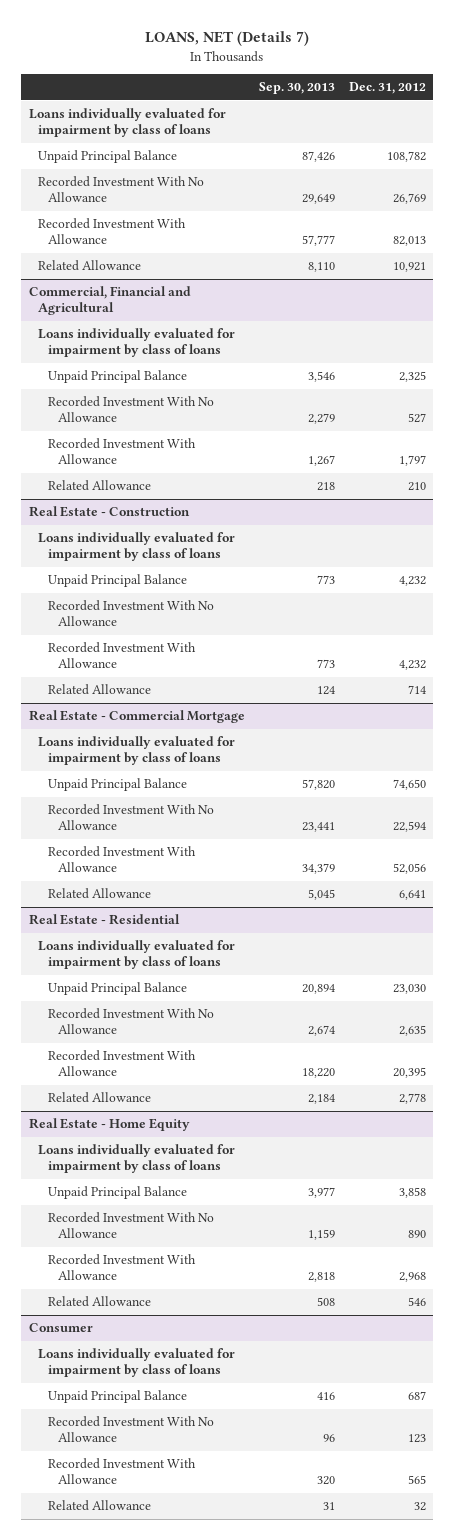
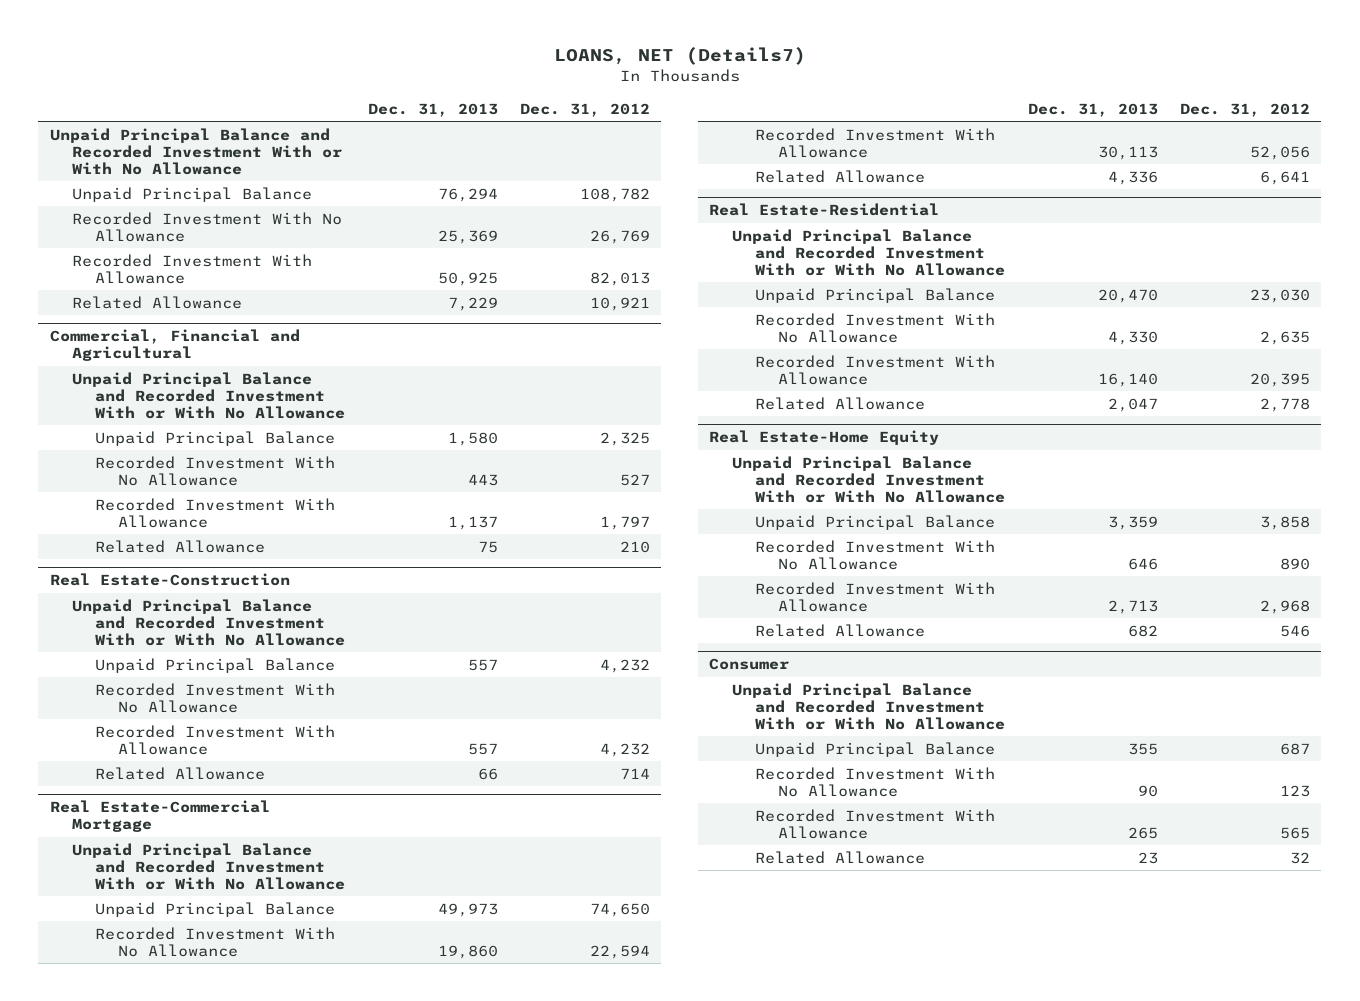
[145,31,310,47] LOANS, NET (Details 7) -> [553,47,806,66] LOANS, NET (Details7)
[258,82,335,95] Sep. 30, 2013 -> none
none -> [367,102,498,117] Dec. 31, 2013
[28,108,226,138] Loans individually evaluated for impairment by class of loans -> [49,127,343,175] Unpaid Principal Balance and Recorded Investment With or With No Allowance
[38,328,236,358] Loans individually evaluated for impairment by class of loans -> [72,371,346,419] Unpaid Principal Balance and Recorded Investment With or With No Allowance
[28,506,190,518] Real Estate - Construction -> [49,573,290,587] Real Estate-Construction
[38,532,236,562] Loans individually evaluated for impairment by class of loans -> [72,598,346,646] Unpaid Principal Balance and Recorded Investment With or With No Allowance
[28,710,245,724] Real Estate - Commercial Mortgage -> [49,800,270,833] Real Estate-Commercial Mortgage
[38,736,236,766] Loans individually evaluated for impairment by class of loans -> [72,842,346,890] Unpaid Principal Balance and Recorded Investment With or With No Allowance
[28,914,180,926] Real Estate - Residential -> [709,203,940,217] Real Estate-Residential
[38,940,236,970] Loans individually evaluated for impairment by class of loans -> [732,228,1006,276] Unpaid Principal Balance and Recorded Investment With or With No Allowance
[28,1118,190,1132] Real Estate - Home Equity -> [709,430,940,446] Real Estate-Home Equity
[38,1144,236,1174] Loans individually evaluated for impairment by class of loans -> [732,455,1006,503] Unpaid Principal Balance and Recorded Investment With or With No Allowance
[38,1348,236,1378] Loans individually evaluated for impairment by class of loans -> [732,682,1006,730] Unpaid Principal Balance and Recorded Investment With or With No Allowance

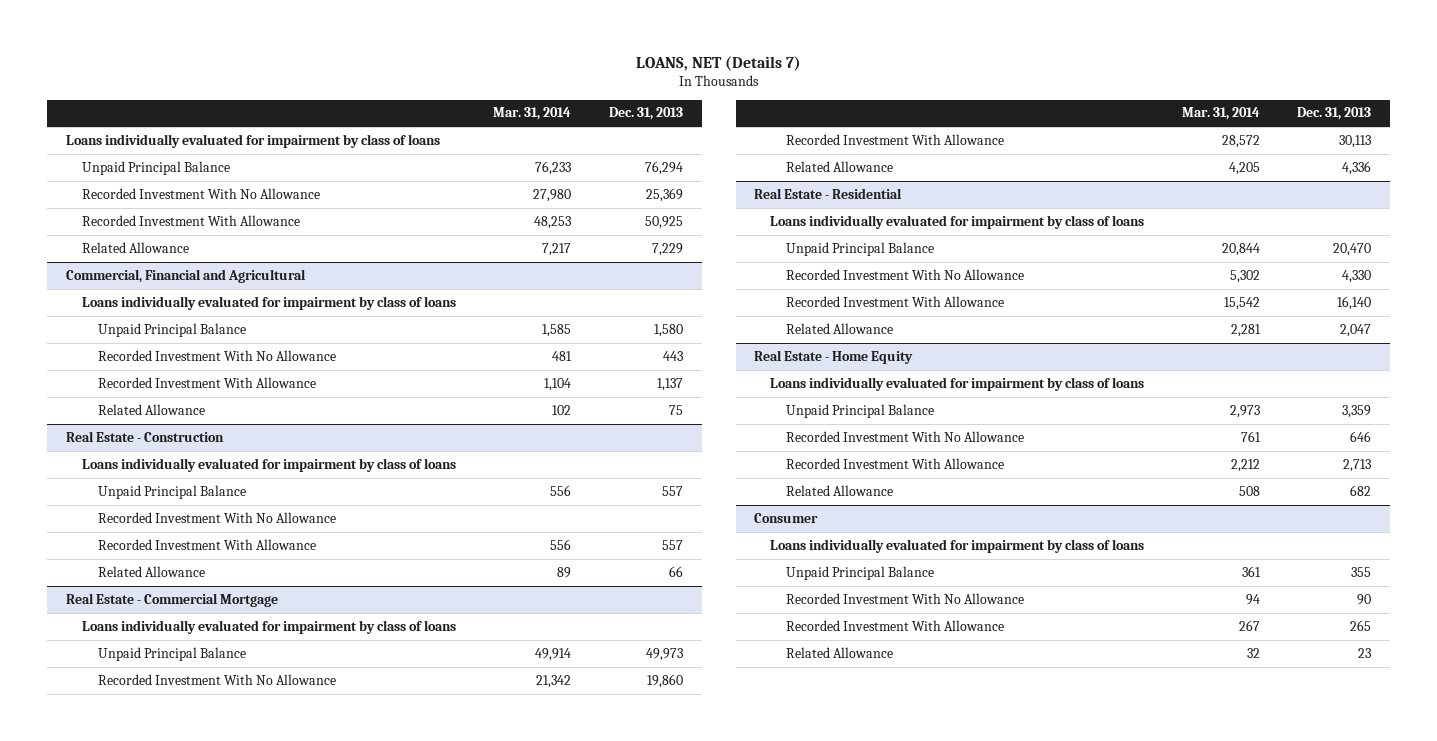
[553,47,806,66] LOANS, NET (Details7) -> [635,55,801,71] LOANS, NET (Details 7)
[520,102,651,117] Dec. 31, 2012 -> none
none -> [493,107,572,121] Mar. 31, 2014
[49,127,343,175] Unpaid Principal Balance and Recorded Investment With or With No Allowance -> [65,133,440,148] Loans individually evaluated for impairment by class of loans
[72,371,346,419] Unpaid Principal Balance and Recorded Investment With or With No Allowance -> [81,295,456,310] Loans individually evaluated for impairment by class of loans
[49,573,290,587] Real Estate-Construction -> [65,430,224,442] Real Estate - Construction
[72,598,346,646] Unpaid Principal Balance and Recorded Investment With or With No Allowance -> [81,457,456,472] Loans individually evaluated for impairment by class of loans
[49,800,270,833] Real Estate-Commercial Mortgage -> [65,592,278,607] Real Estate - Commercial Mortgage
[72,842,346,890] Unpaid Principal Balance and Recorded Investment With or With No Allowance -> [81,619,456,634] Loans individually evaluated for impairment by class of loans
[709,203,940,217] Real Estate-Residential -> [754,187,903,199] Real Estate - Residential
[732,228,1006,276] Unpaid Principal Balance and Recorded Investment With or With No Allowance -> [770,214,1145,229] Loans individually evaluated for impairment by class of loans
[709,430,940,446] Real Estate-Home Equity -> [754,349,914,364] Real Estate - Home Equity
[732,455,1006,503] Unpaid Principal Balance and Recorded Investment With or With No Allowance -> [770,376,1145,391] Loans individually evaluated for impairment by class of loans
[732,682,1006,730] Unpaid Principal Balance and Recorded Investment With or With No Allowance -> [770,538,1145,553] Loans individually evaluated for impairment by class of loans

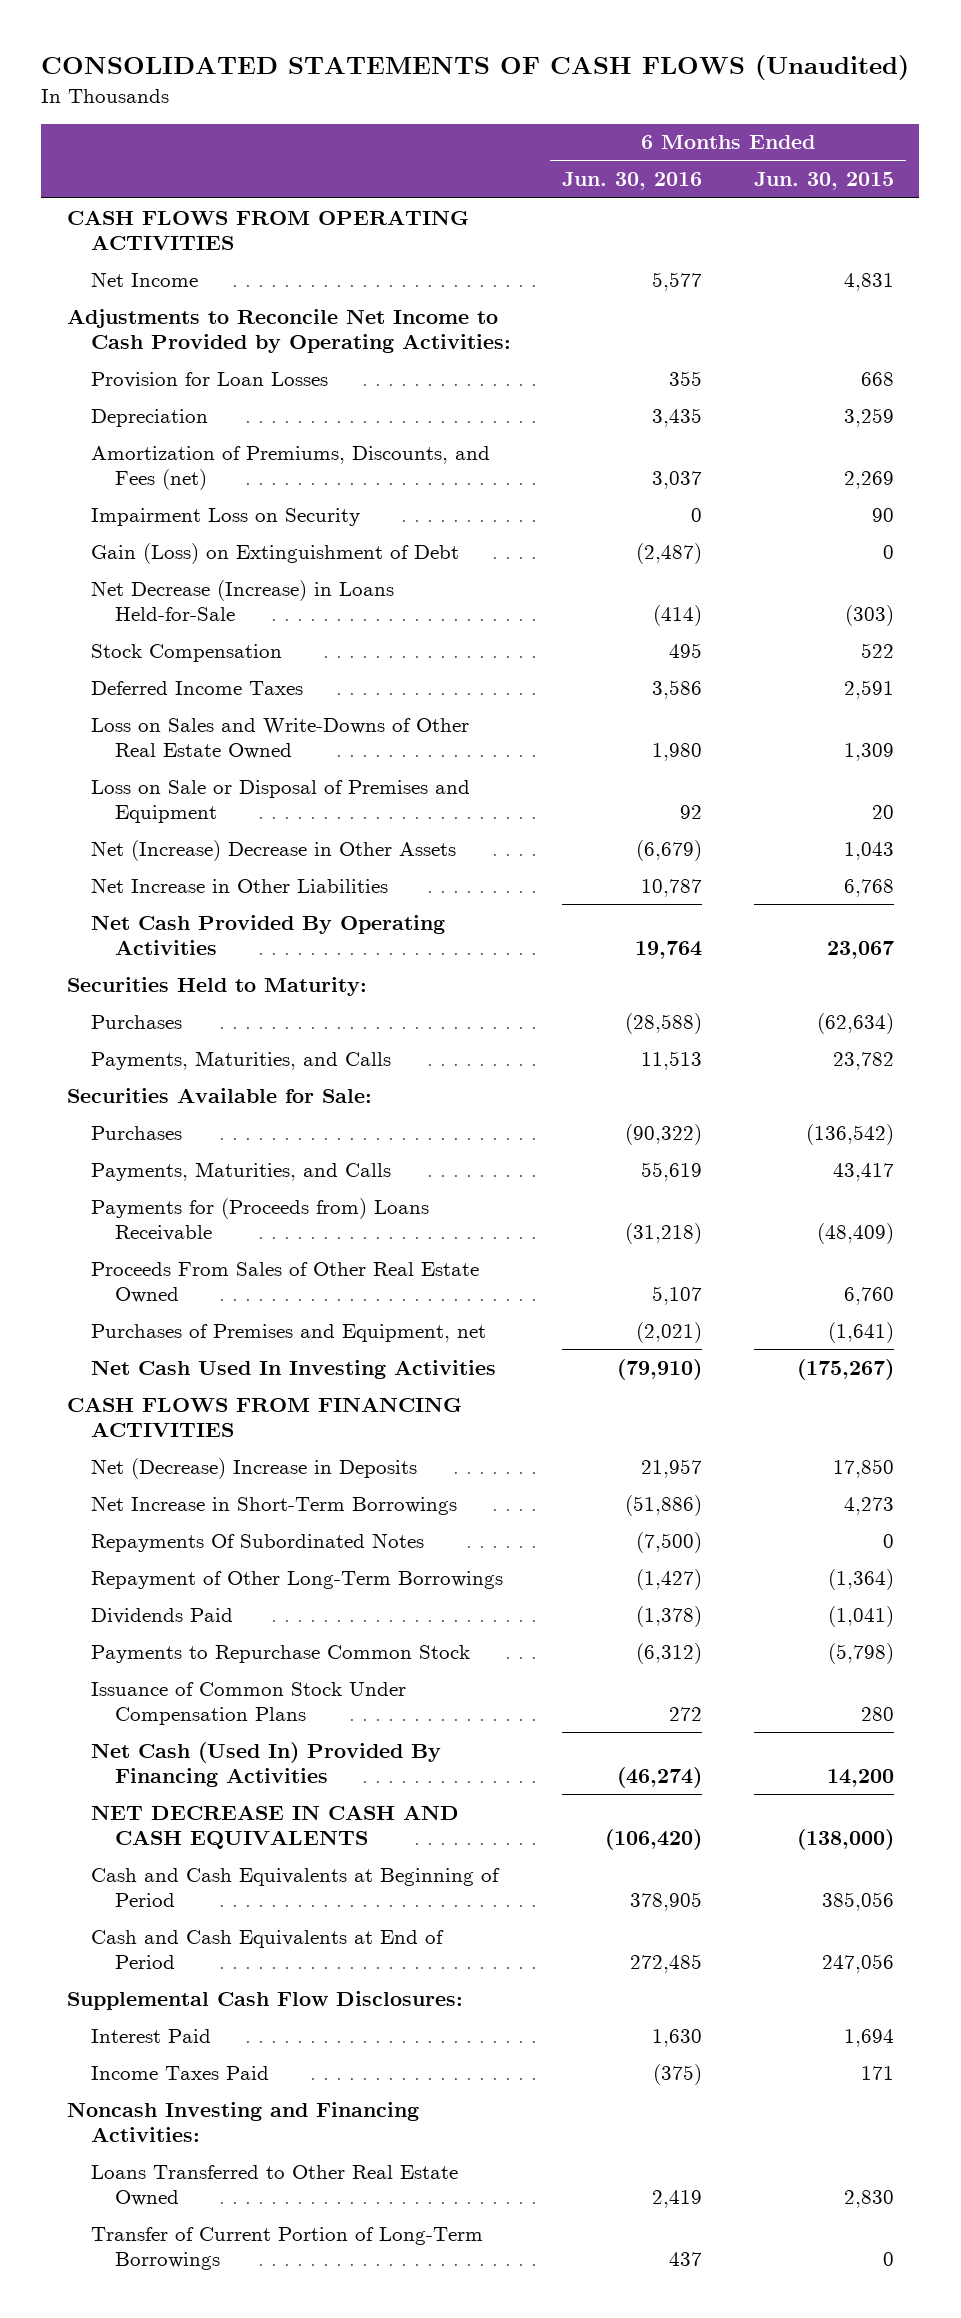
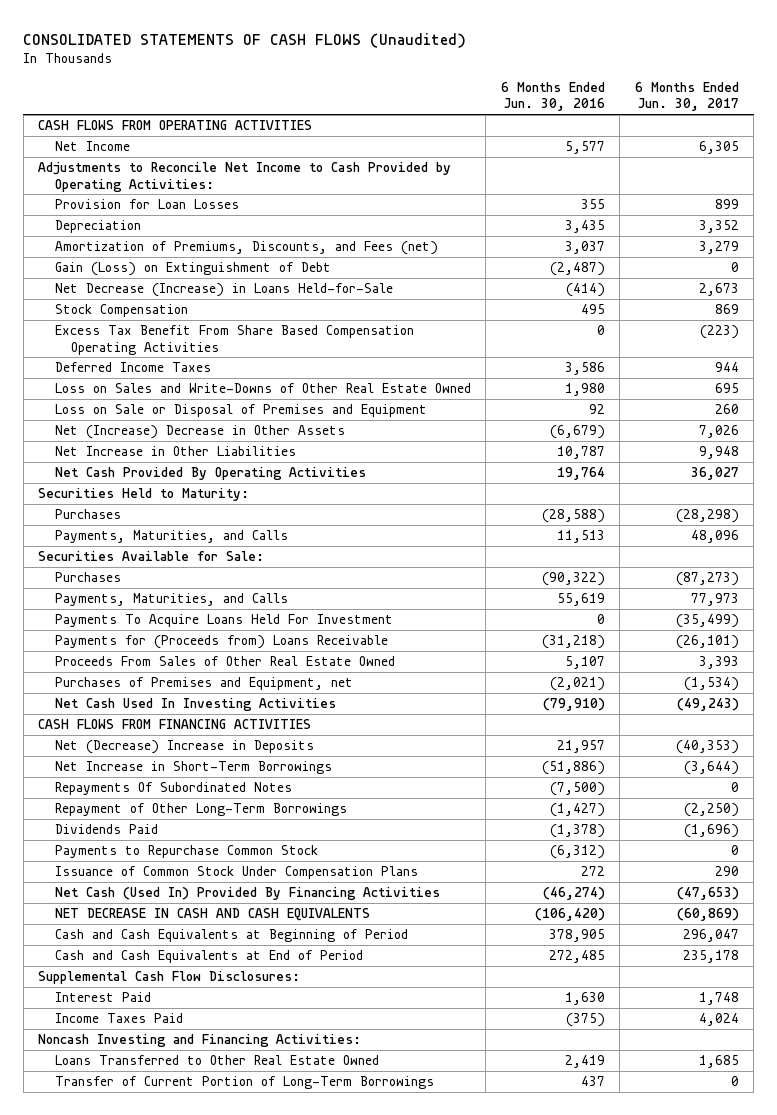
[753,172,894,191] Jun. 30, 2015 -> none
none -> [634,82,739,112] 6 Months Ended Jun. 30, 2017
[91,507,361,526] Impairment Loss on Security -> none
none -> [54,325,414,355] Excess Tax Benefit From Share Based Compensation Operating Activities
none -> [54,614,393,628] Payments To Acquire Loans Held For Investment

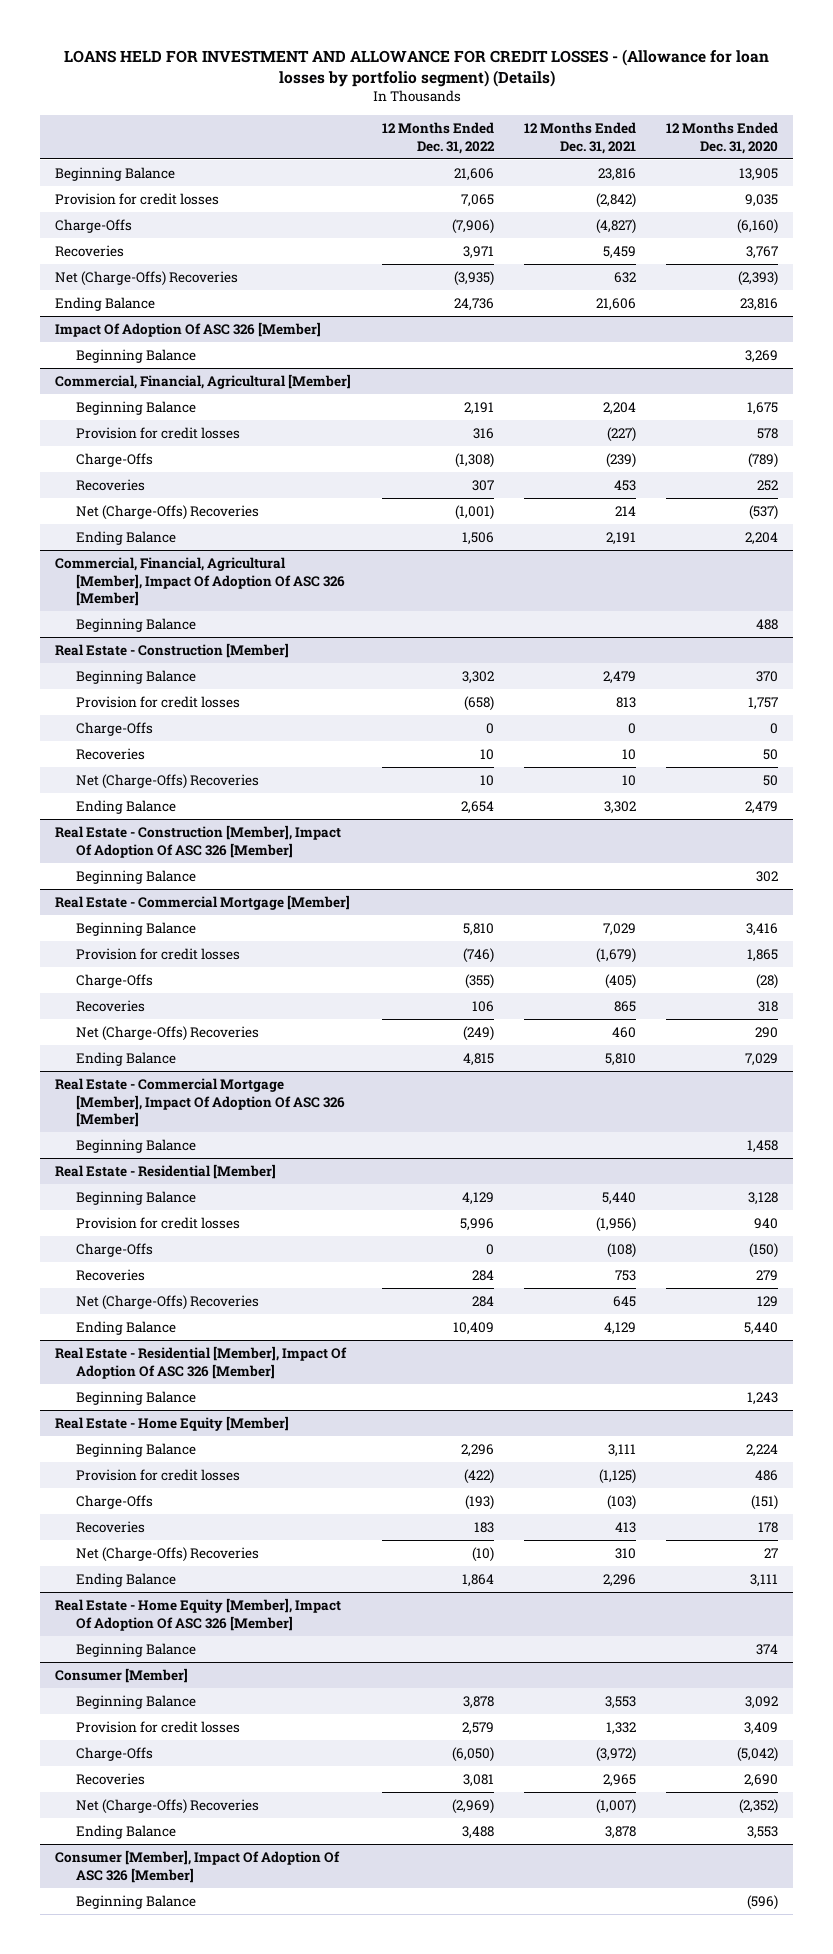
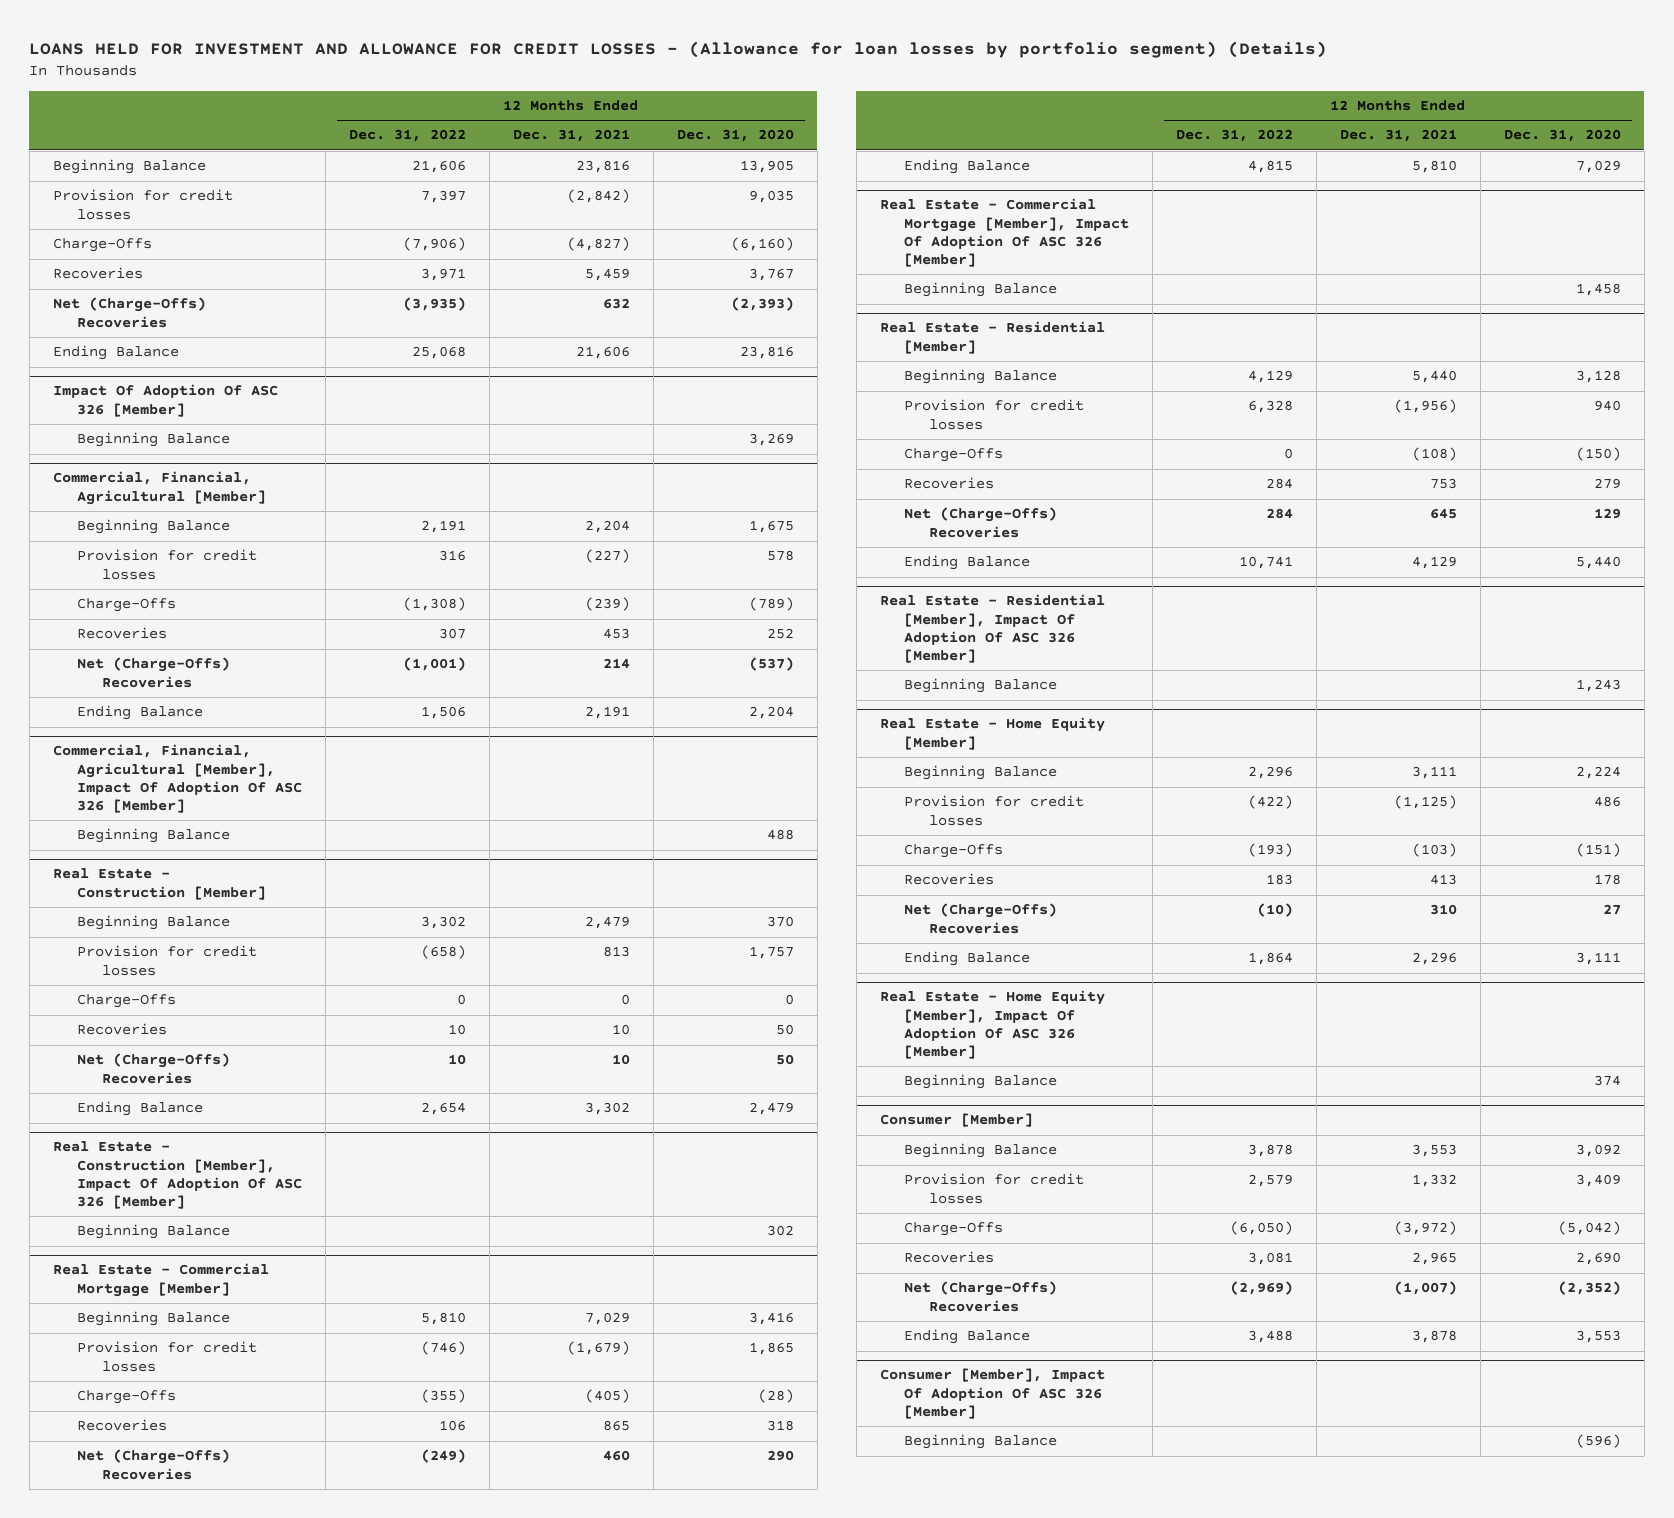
[460,194,494,208] 7,065 -> [421,190,467,204] 7,397
[453,298,494,312] 24,736 -> [412,346,467,360] 25,068
[459,1218,494,1232] 5,996 -> [1248,400,1294,414] 6,328
[452,1322,494,1336] 10,409 -> [1239,556,1294,570] 10,741

